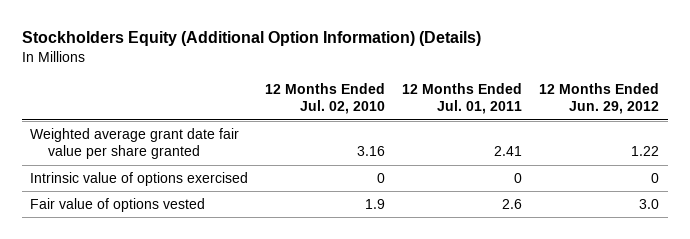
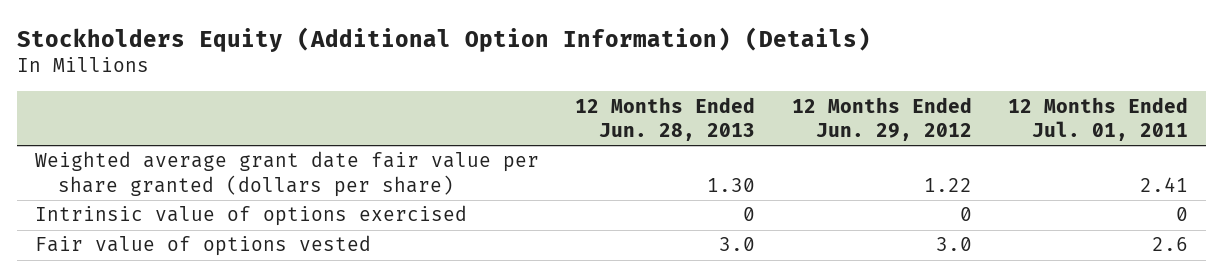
[265,82,386,115] 12 Months Ended Jul. 02, 2010 -> none
none -> [575,96,756,142] 12 Months Ended Jun. 28, 2013
[30,127,240,160] Weighted average grant date fair value per share granted -> [35,151,540,198] Weighted average grant date fair value per share granted (dollars per share)

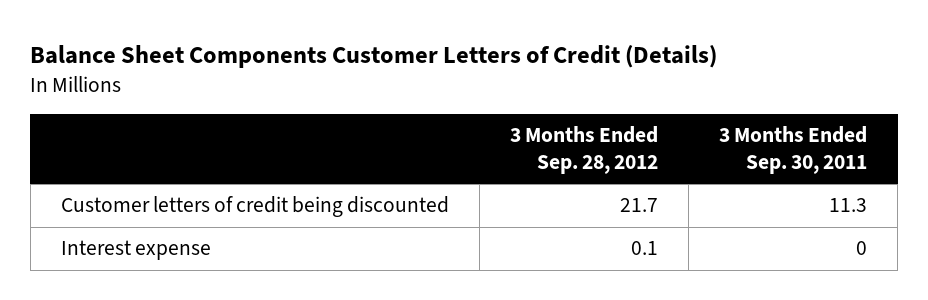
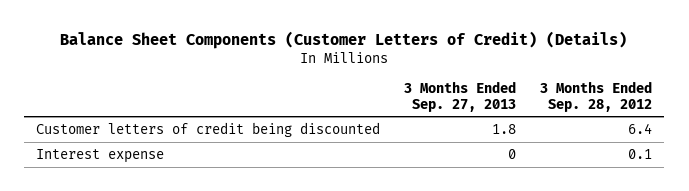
[30,45,718,69] Balance Sheet Components Customer Letters of Credit (Details) -> [60,30,628,49] Balance Sheet Components (Customer Letters of Credit) (Details)
[719,126,868,175] 3 Months Ended Sep. 30, 2011 -> none
none -> [404,81,517,112] 3 Months Ended Sep. 27, 2013
[619,198,658,213] 21.7 -> [628,123,653,135] 6.4

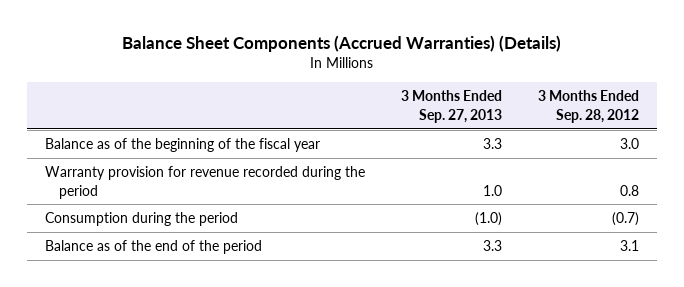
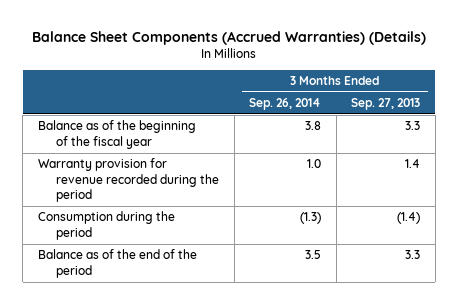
[538,90,640,123] 3 Months Ended Sep. 28, 2012 -> none
none -> [249,98,322,111] Sep. 26, 2014
[483,184,503,196] 1.0 -> [405,159,421,169] 1.4
[475,212,503,227] (1.0) -> [397,212,421,225] (1.4)

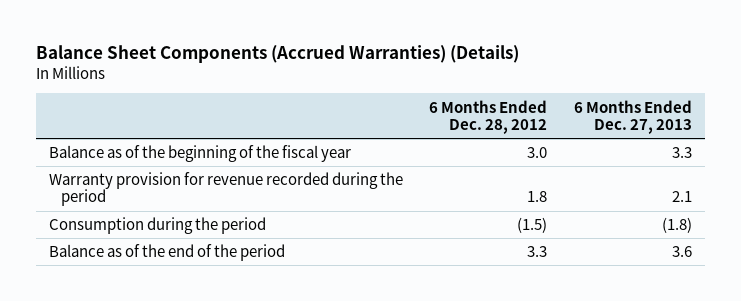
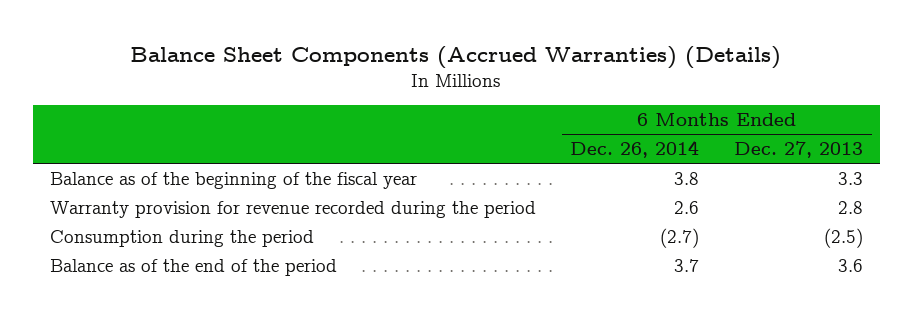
[429,99,548,134] 6 Months Ended Dec. 28, 2012 -> none
none -> [570,140,700,159] Dec. 26, 2014
[671,191,692,203] 2.1 -> [838,200,864,214] 2.8
[661,217,692,234] (1.8) -> [824,227,864,248] (2.5)

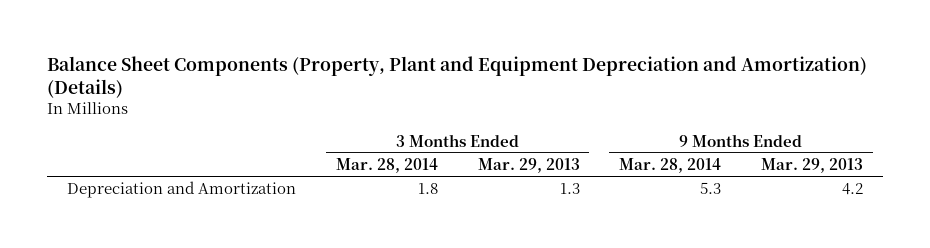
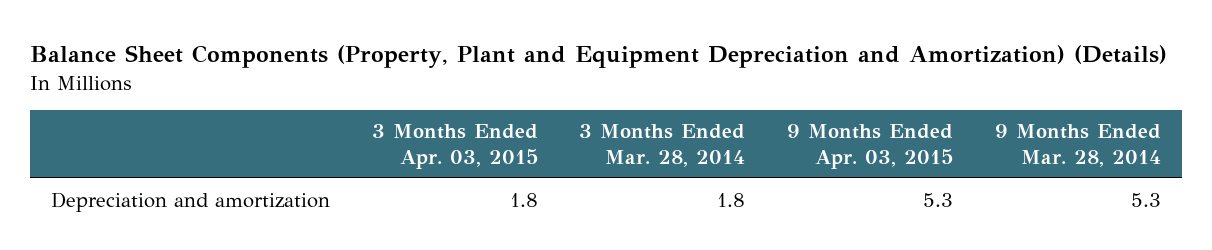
[477,158,580,174] Mar. 29, 2013 -> none
[760,158,863,174] Mar. 29, 2013 -> none
none -> [371,123,538,170] 3 Months Ended Apr. 03, 2015
none -> [787,123,954,170] 9 Months Ended Apr. 03, 2015
[67,181,297,199] Depreciation and Amortization -> [50,191,330,212] Depreciation and amortization

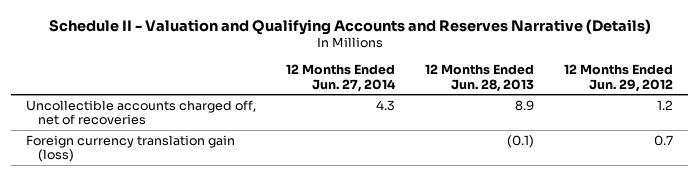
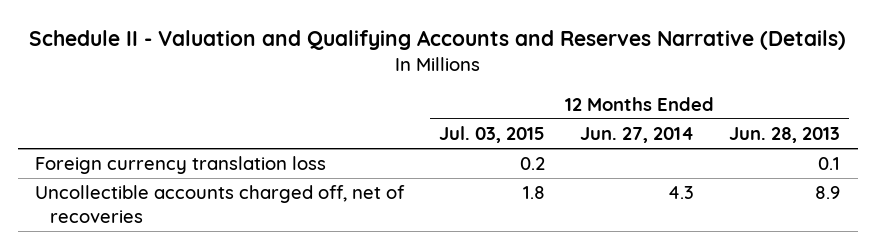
[564,64,674,92] 12 Months Ended Jun. 29, 2012 -> none
none -> [439,126,546,144] Jul. 03, 2015
none -> [35,156,327,175] Foreign currency translation loss
[26,134,236,163] Foreign currency translation gain (loss) -> none

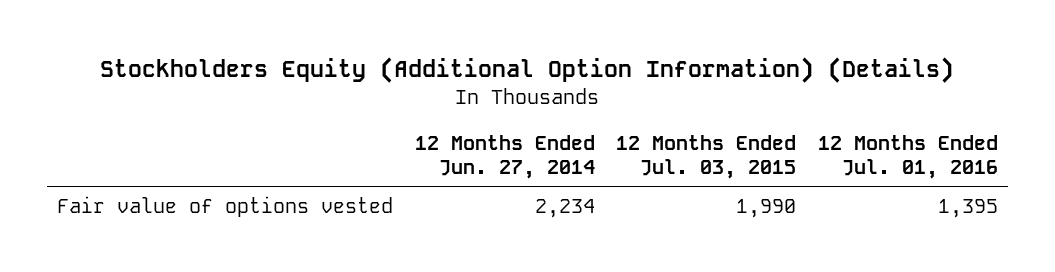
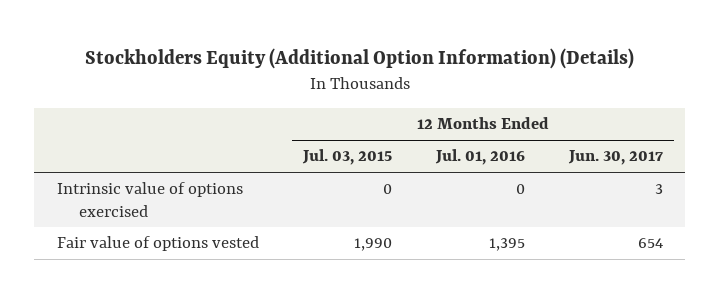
[414,134,595,180] 12 Months Ended Jun. 27, 2014 -> none
none -> [568,150,664,166] Jun. 30, 2017
none -> [56,182,243,217] Intrinsic value of options exercised

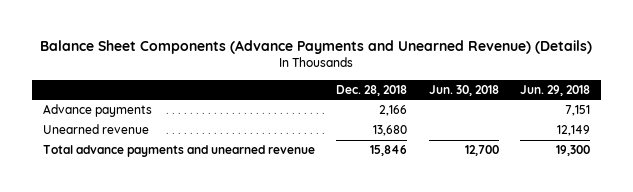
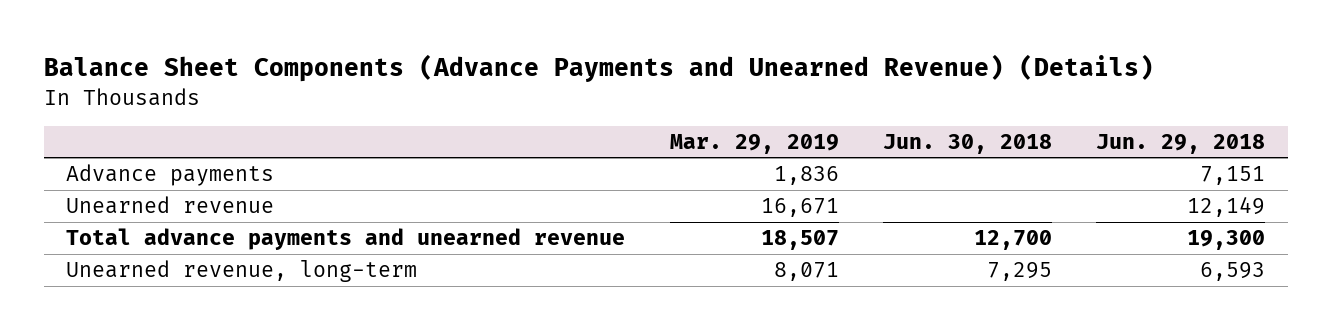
[336,84,408,96] Dec. 28, 2018 -> none
none -> [669,133,839,154] Mar. 29, 2019
none -> [66,260,418,283] Unearned revenue, long-term

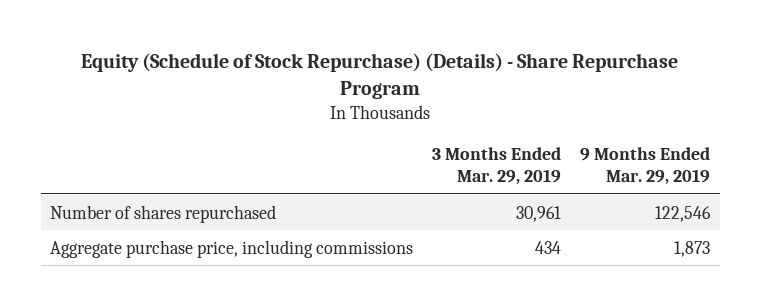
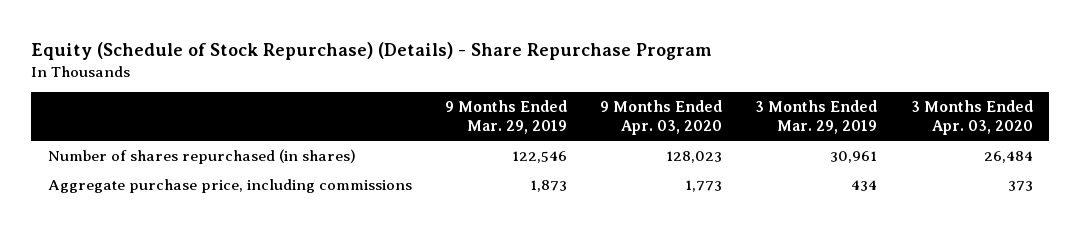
none -> [600,100,723,136] 9 Months Ended Apr. 03, 2020
none -> [910,100,1033,136] 3 Months Ended Apr. 03, 2020
[50,204,277,223] Number of shares repurchased -> [48,148,357,164] Number of shares repurchased (in shares)

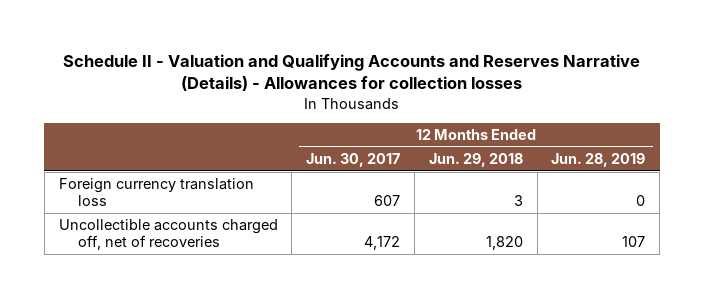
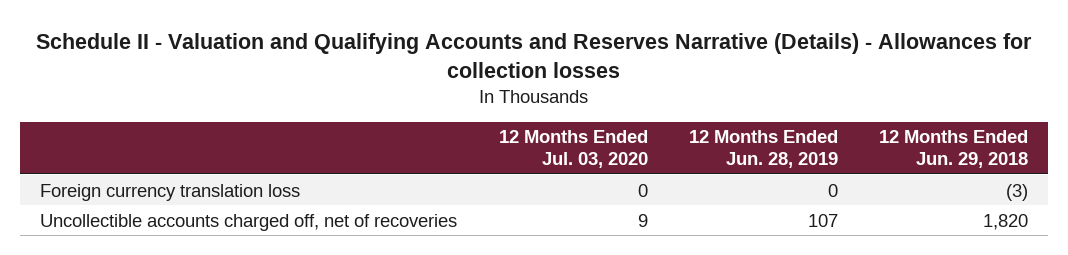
[306,153,401,168] Jun. 30, 2017 -> none
none -> [498,130,648,169] 12 Months Ended Jul. 03, 2020
[513,195,523,207] 3 -> [1005,183,1028,201] (3)

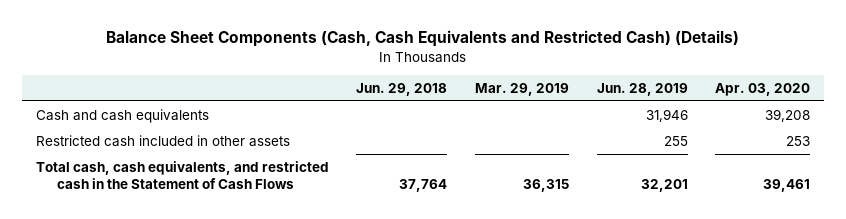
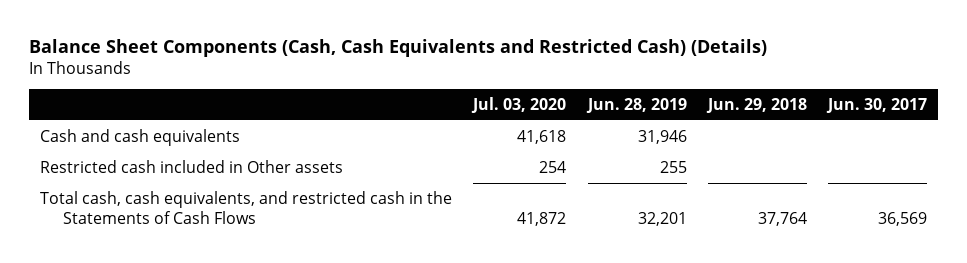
[474,83,569,97] Mar. 29, 2019 -> none
[715,83,811,97] Apr. 03, 2020 -> none
none -> [471,96,567,113] Jul. 03, 2020
none -> [826,97,928,113] Jun. 30, 2017
[35,134,290,147] Restricted cash included in other assets -> [39,159,343,173] Restricted cash included in Other assets
[35,160,329,190] Total cash, cash equivalents, and restricted cash in the Statement of Cash Flows -> [39,190,452,224] Total cash, cash equivalents, and restricted cash in the Statements of Cash Flows

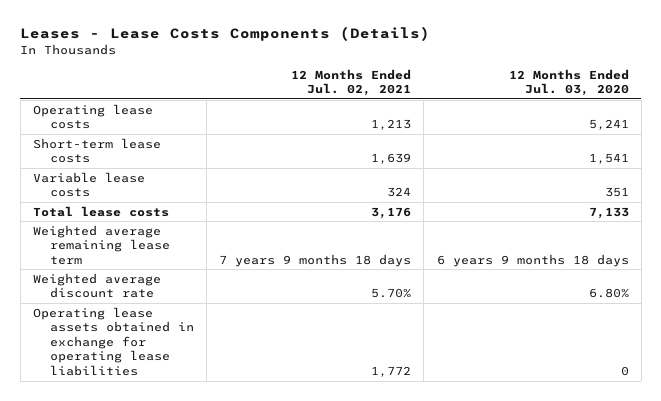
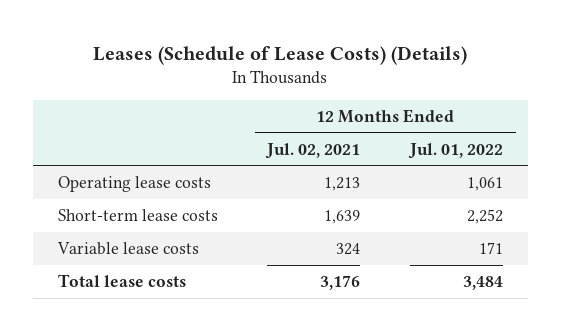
[20,26,431,42] Leases - Lease Costs Components (Details) -> [93,45,468,65] Leases (Schedule of Lease Costs) (Details)
[508,68,629,97] 12 Months Ended Jul. 03, 2020 -> none
none -> [408,142,504,159] Jul. 01, 2022
[32,224,170,265] Weighted average remaining lease term -> none
[32,272,161,299] Weighted average discount rate -> none
[32,306,194,377] Operating lease assets obtained in exchange for operating lease liabilities -> none

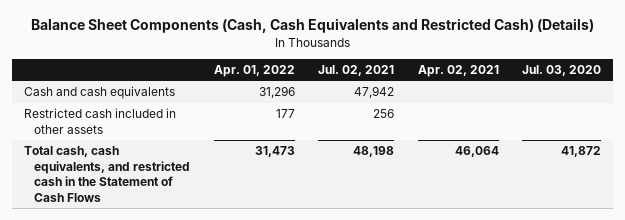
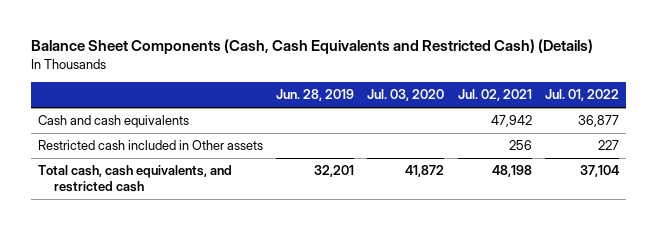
[213,64,295,77] Apr. 01, 2022 -> none
[417,64,499,77] Apr. 02, 2021 -> none
none -> [276,89,355,102] Jun. 28, 2019
none -> [544,89,619,102] Jul. 01, 2022
[23,108,176,134] Restricted cash included in other assets -> [37,140,263,151] Restricted cash included in Other assets
[23,146,191,202] Total cash, cash equivalents, and restricted cash in the Statement of Cash Flows -> [37,165,232,192] Total cash, cash equivalents, and restricted cash

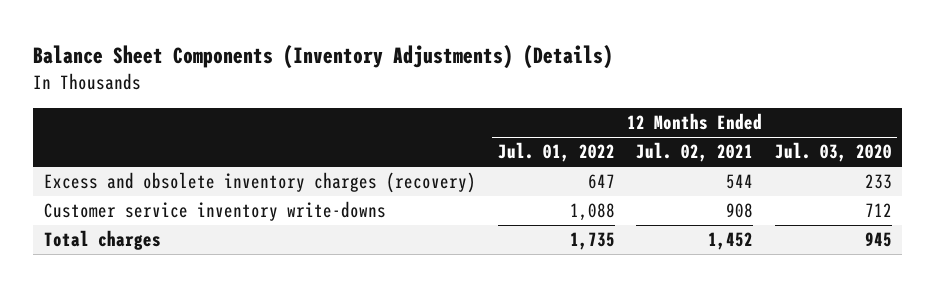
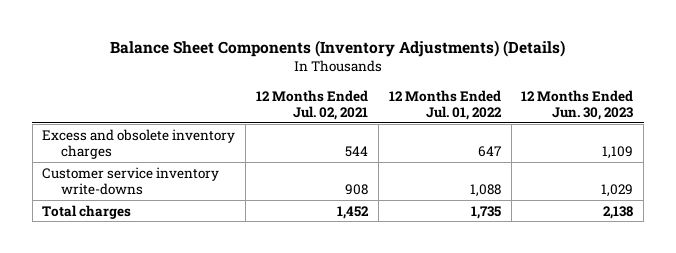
[774,142,892,163] Jul. 03, 2020 -> none
none -> [521,89,634,120] 12 Months Ended Jun. 30, 2023
[44,172,477,194] Excess and obsolete inventory charges (recovery) -> [42,128,236,159] Excess and obsolete inventory charges

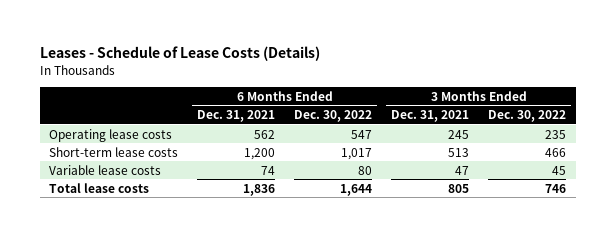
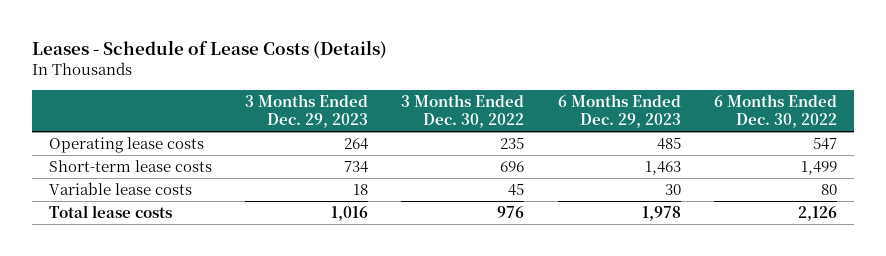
[197,110,276,123] Dec. 31, 2021 -> none
[391,110,470,123] Dec. 31, 2021 -> none
none -> [245,94,369,128] 3 Months Ended Dec. 29, 2023
none -> [557,94,681,128] 6 Months Ended Dec. 29, 2023
[341,147,373,160] 1,017 -> [800,161,837,176] 1,499
[545,147,567,157] 466 -> [500,161,525,173] 696
[340,183,373,196] 1,644 -> [797,206,837,222] 2,126
[545,183,567,193] 746 -> [497,206,525,219] 976

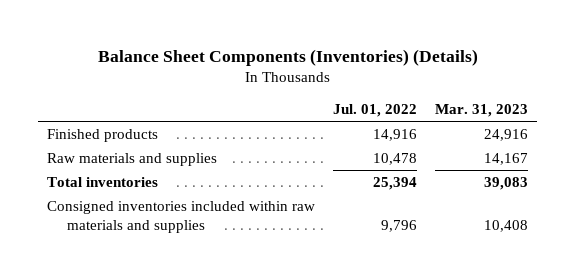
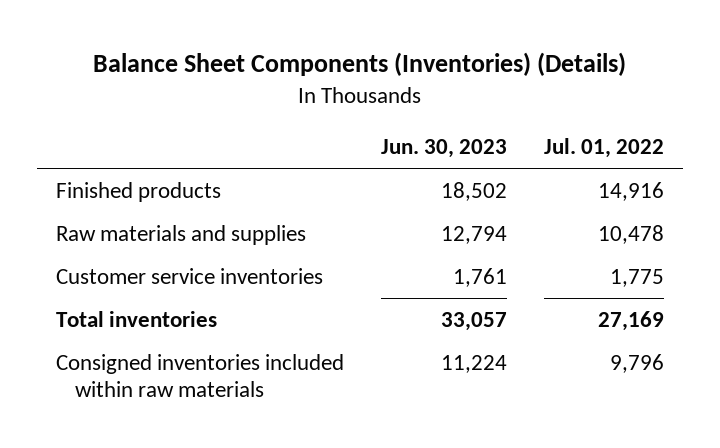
[434,104,528,118] Mar. 31, 2023 -> none
none -> [381,139,508,159] Jun. 30, 2023
none -> [55,267,323,284] Customer service inventories
[373,176,418,190] 25,394 -> [598,310,665,331] 27,169
[47,200,316,233] Consigned inventories included within raw materials and supplies -> [55,353,344,398] Consigned inventories included within raw materials

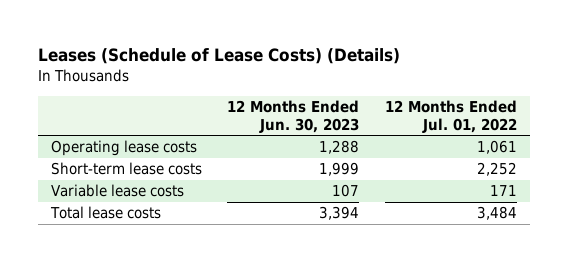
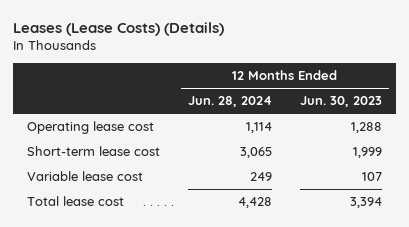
[38,48,401,65] Leases (Schedule of Lease Costs) (Details) -> [12,21,224,36] Leases (Lease Costs) (Details)
[384,100,517,133] 12 Months Ended Jul. 01, 2022 -> none
none -> [187,96,272,108] Jun. 28, 2024
[50,140,197,157] Operating lease costs -> [26,121,154,135] Operating lease cost
[50,162,202,176] Short-term lease costs -> [26,146,160,157] Short-term lease cost
[50,184,184,198] Variable lease costs -> [26,171,143,182] Variable lease cost
[49,206,161,220] Total lease costs -> [26,196,124,207] Total lease cost

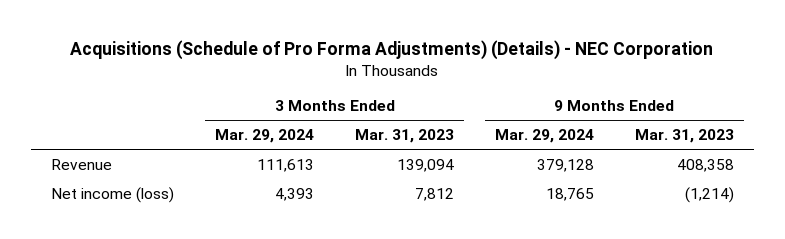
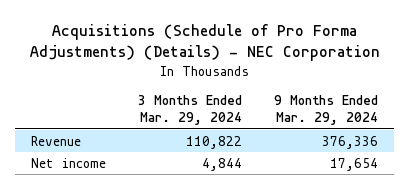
[354,129,454,144] Mar. 31, 2023 -> none
[634,129,734,144] Mar. 31, 2023 -> none
[257,158,315,172] 111,613 -> [186,135,243,149] 110,822
[536,158,594,172] 379,128 -> [322,135,379,149] 376,336
[51,186,175,203] Net income (loss) -> [31,157,107,168] Net income
[275,187,315,201] 4,393 -> [202,157,243,171] 4,844
[545,187,594,201] 18,765 -> [330,157,379,171] 17,654

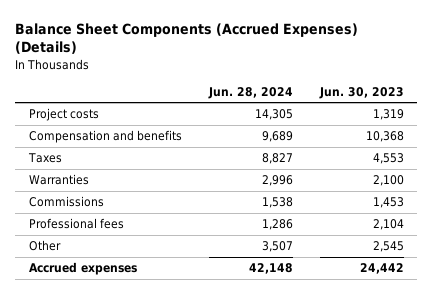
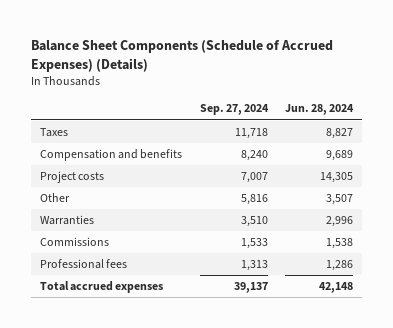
[15,22,359,55] Balance Sheet Components (Accrued Expenses) (Details) -> [31,39,334,72] Balance Sheet Components (Schedule of Accrued Expenses) (Details)
[318,86,404,99] Jun. 30, 2023 -> none
none -> [199,104,269,116] Sep. 27, 2024
[28,130,182,144] Compensation and benefits -> [39,149,182,162] Compensation and benefits
[28,108,99,122] Project costs -> [39,171,104,184] Project costs
[28,240,61,252] Other -> [39,193,70,203] Other
[28,262,137,276] Accrued expenses -> [39,281,163,294] Total accrued expenses

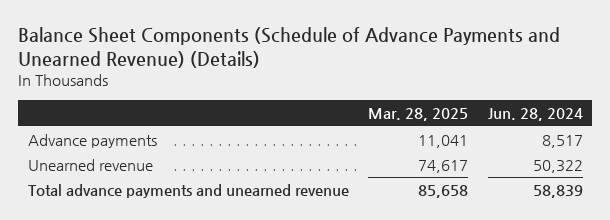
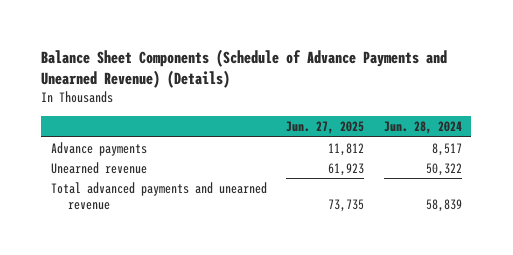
[368,108,469,122] Mar. 28, 2025 -> none
none -> [286,121,365,135] Jun. 27, 2025
[27,183,349,198] Total advance payments and unearned revenue -> [50,182,267,210] Total advanced payments and unearned revenue

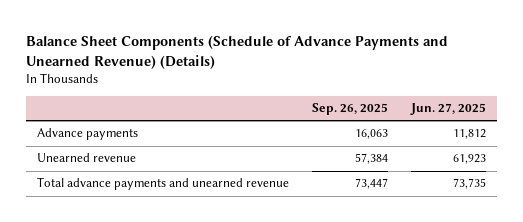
[383,121,462,135] Jun. 28, 2024 -> none
none -> [312,103,389,116] Sep. 26, 2025
[50,182,267,210] Total advanced payments and unearned revenue -> [37,177,290,191] Total advance payments and unearned revenue

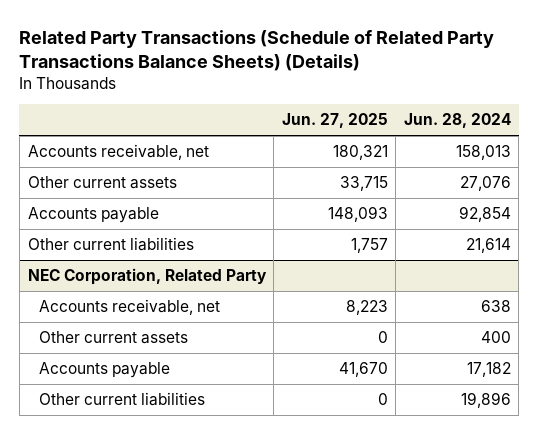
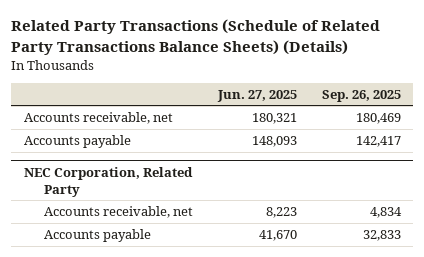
[403,113,511,129] Jun. 28, 2024 -> none
none -> [321,89,401,102] Sep. 26, 2025
[27,176,177,190] Other current assets -> none
[27,237,194,252] Other current liabilities -> none
[38,331,188,345] Other current assets -> none
[38,392,205,407] Other current liabilities -> none

